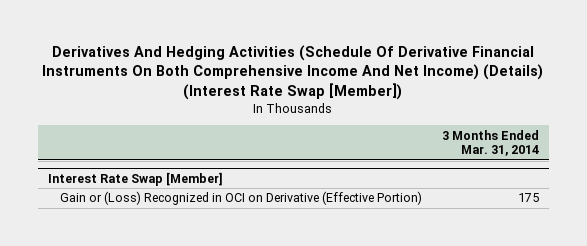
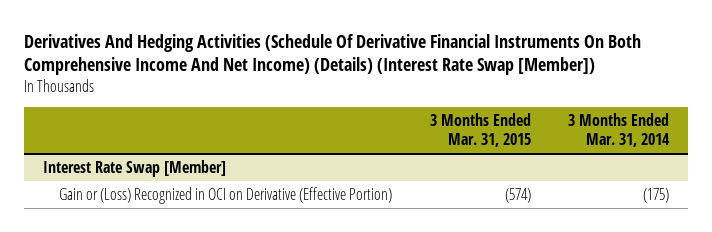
none -> [429,113,531,148] 3 Months Ended Mar. 31, 2015
[518,193,540,203] 175 -> [642,187,669,203] (175)

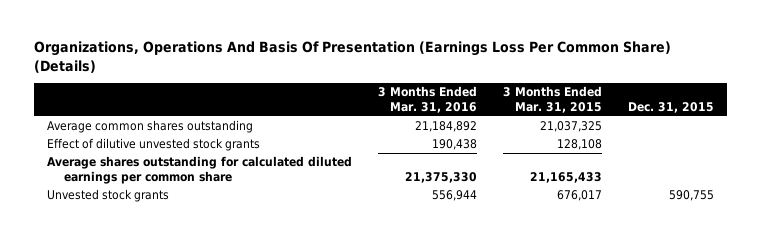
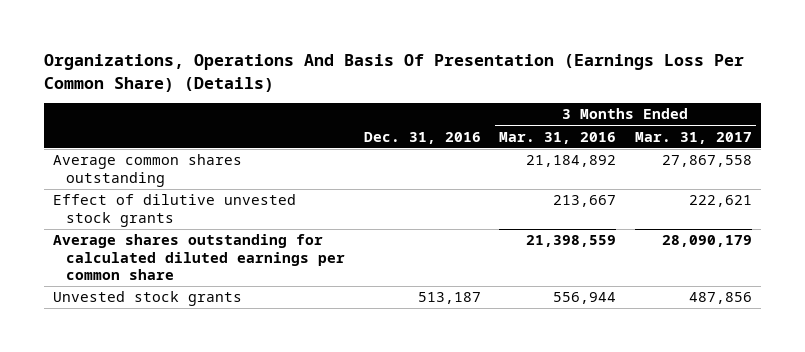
[502,85,602,114] 3 Months Ended Mar. 31, 2015 -> none
[627,102,714,114] Dec. 31, 2015 -> none
none -> [363,131,481,144] Dec. 31, 2016
none -> [634,131,752,144] Mar. 31, 2017
[431,139,477,151] 190,438 -> [553,195,617,208] 213,667
[404,172,477,184] 21,375,330 -> [526,235,617,248] 21,398,559

